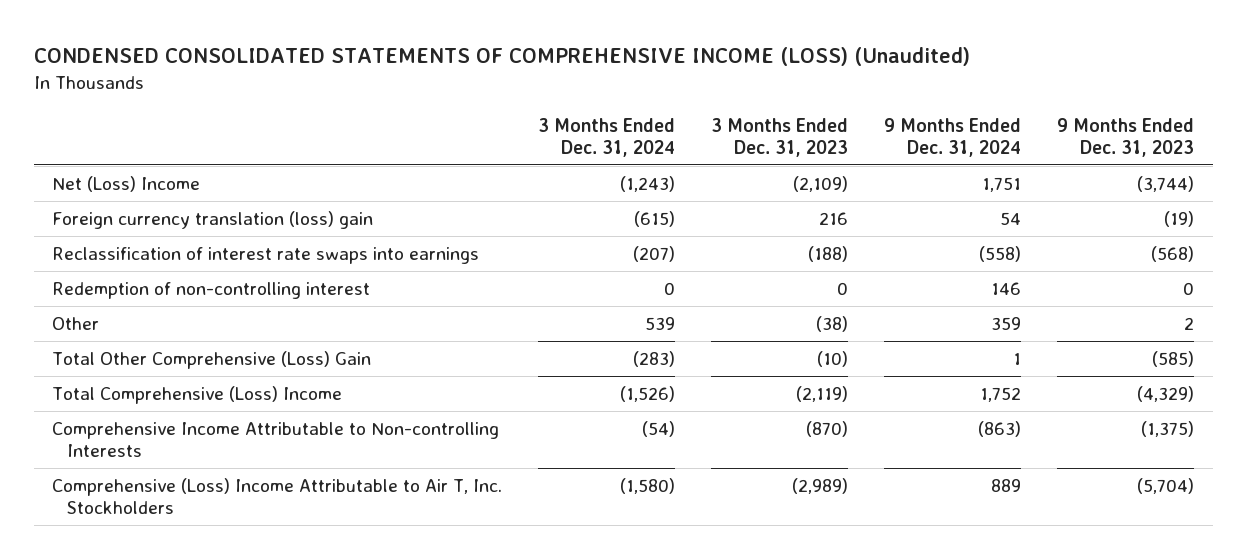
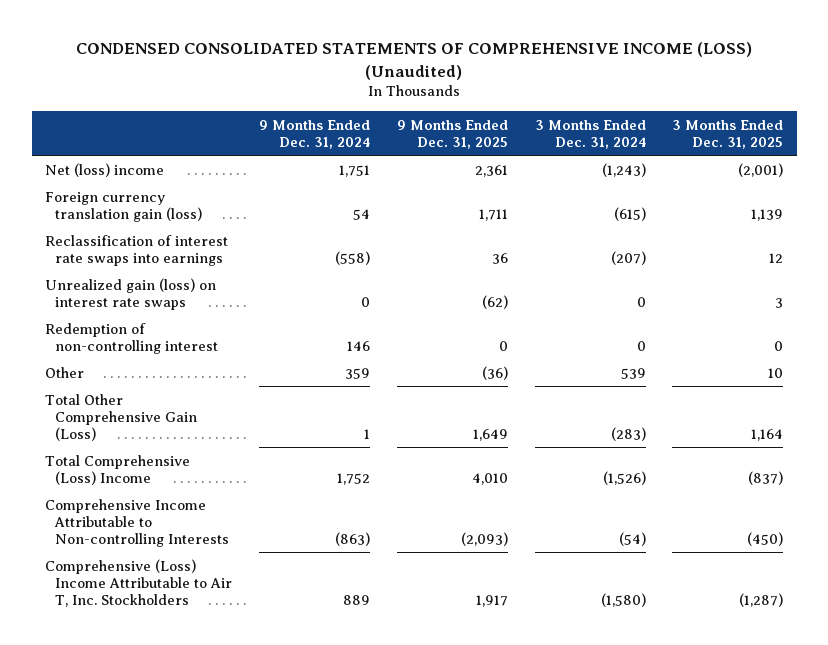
[711,117,849,157] 3 Months Ended Dec. 31, 2023 -> none
[1057,117,1195,157] 9 Months Ended Dec. 31, 2023 -> none
none -> [396,119,508,149] 9 Months Ended Dec. 31, 2025
none -> [672,119,784,149] 3 Months Ended Dec. 31, 2025
[51,175,200,192] Net (Loss) Income -> [44,162,164,177] Net (loss) income
[51,210,373,229] Foreign currency translation (loss) gain -> [44,191,203,222] Foreign currency translation gain (loss)
none -> [44,277,216,310] Unrealized gain (loss) on interest rate swaps
[51,350,371,369] Total Other Comprehensive (Loss) Gain -> [44,393,198,441] Total Other Comprehensive Gain (Loss)

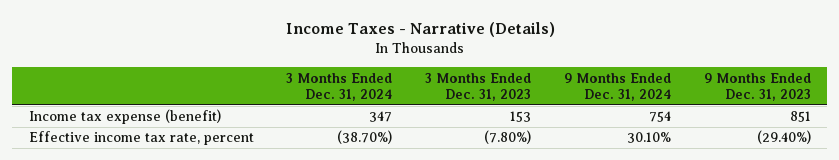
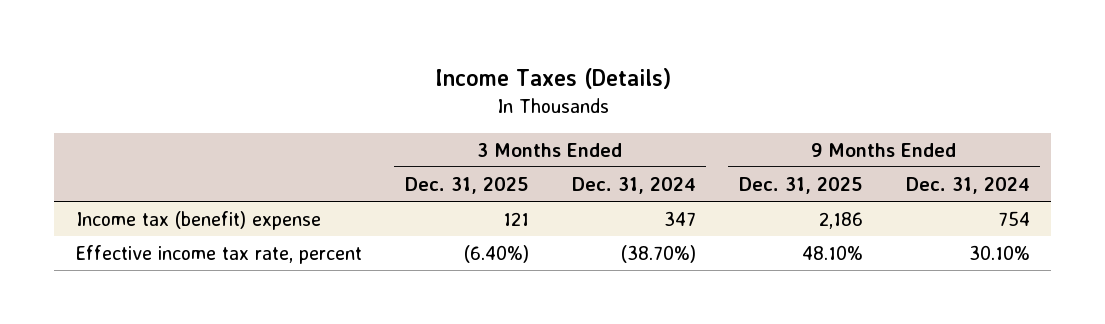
[285,22,555,38] Income Taxes - Narrative (Details) -> [434,67,671,89] Income Taxes (Details)
[425,72,532,102] 3 Months Ended Dec. 31, 2023 -> none
[703,72,811,102] 9 Months Ended Dec. 31, 2023 -> none
none -> [404,176,529,194] Dec. 31, 2025
none -> [738,176,863,194] Dec. 31, 2025
[28,109,221,125] Income tax expense (benefit) -> [75,210,321,230] Income tax (benefit) expense

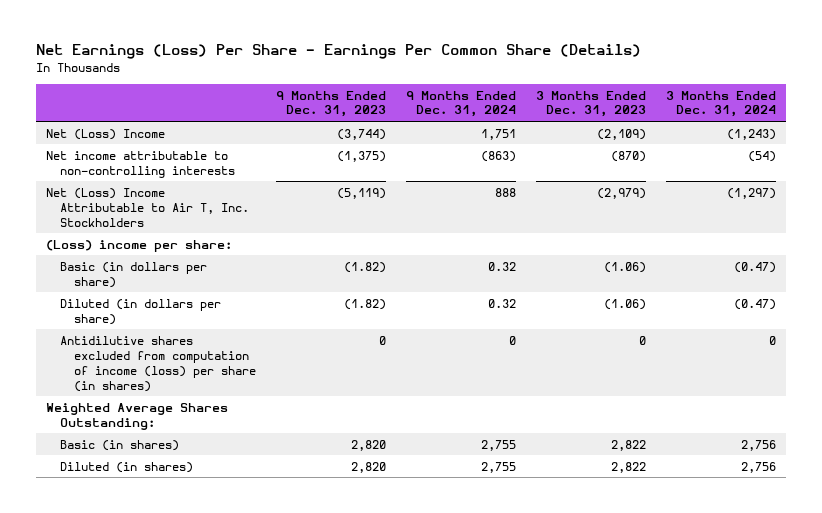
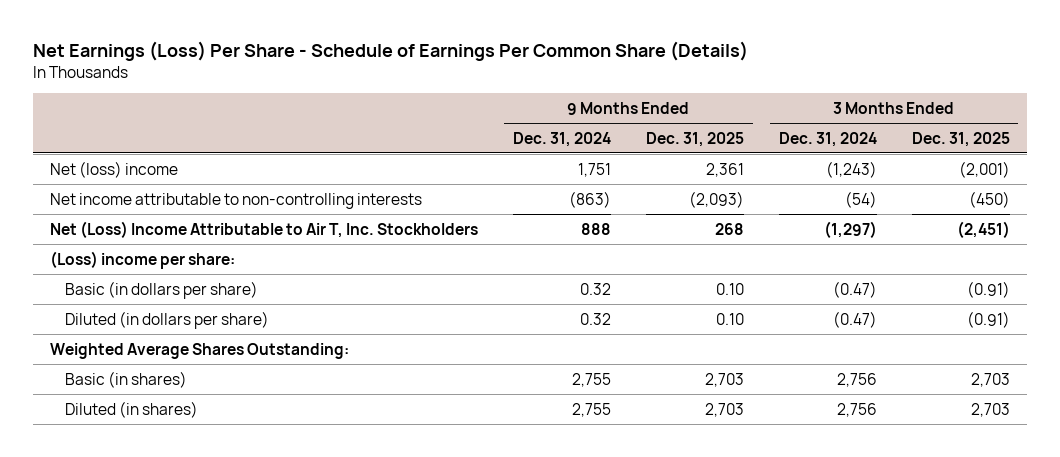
[36,44,642,60] Net Earnings (Loss) Per Share - Earnings Per Common Share (Details) -> [32,40,748,61] Net Earnings (Loss) Per Share - Schedule of Earnings Per Common Share (Details)
[275,90,386,118] 9 Months Ended Dec. 31, 2023 -> none
[535,90,646,118] 3 Months Ended Dec. 31, 2023 -> none
none -> [645,131,744,147] Dec. 31, 2025
none -> [911,131,1010,147] Dec. 31, 2025
[46,128,166,140] Net (Loss) Income -> [50,160,179,178] Net (loss) income
[59,335,256,392] Antidilutive shares excluded from computation of income (loss) per share (in shares) -> none

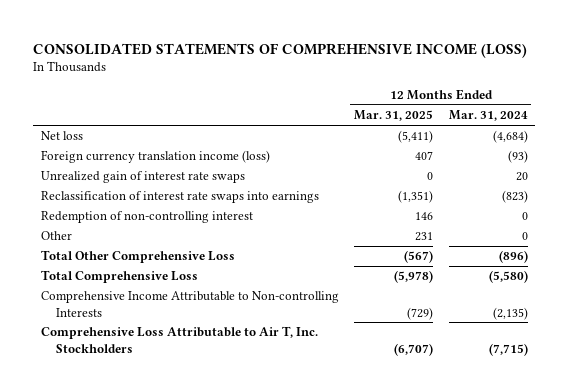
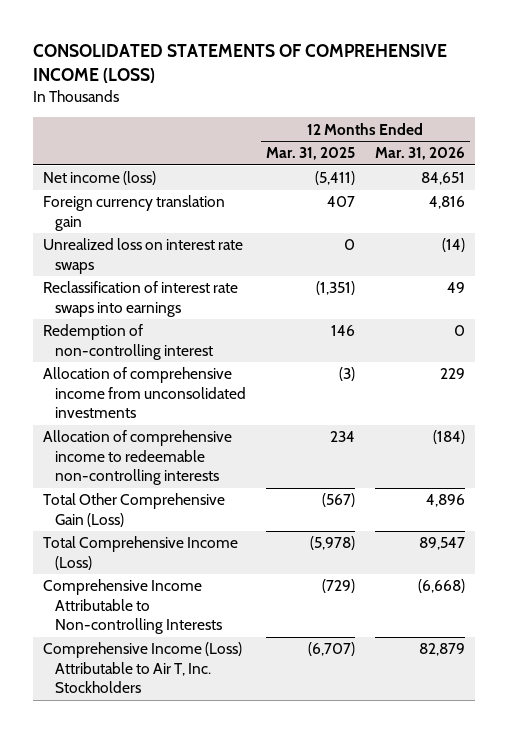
[448,110,528,122] Mar. 31, 2024 -> none
none -> [374,147,465,161] Mar. 31, 2026
[40,131,83,141] Net loss -> [43,171,157,186] Net income (loss)
[40,150,270,164] Foreign currency translation income (loss) -> [43,195,226,231] Foreign currency translation gain
[40,171,245,184] Unrealized gain of interest rate swaps -> [43,238,244,274] Unrealized loss on interest rate swaps
[40,231,72,241] Other -> none
none -> [43,367,246,419] Allocation of comprehensive income from unconsolidated investments
none -> [43,430,233,486] Allocation of comprehensive income to redeemable non-controlling interests
[40,250,235,264] Total Other Comprehensive Loss -> [43,493,226,527] Total Other Comprehensive Gain (Loss)
[40,270,198,284] Total Comprehensive Loss -> [43,536,239,570] Total Comprehensive Income (Loss)
[40,326,318,353] Comprehensive Loss Attributable to Air T, Inc. Stockholders -> [43,642,243,694] Comprehensive Income (Loss) Attributable to Air T, Inc. Stockholders

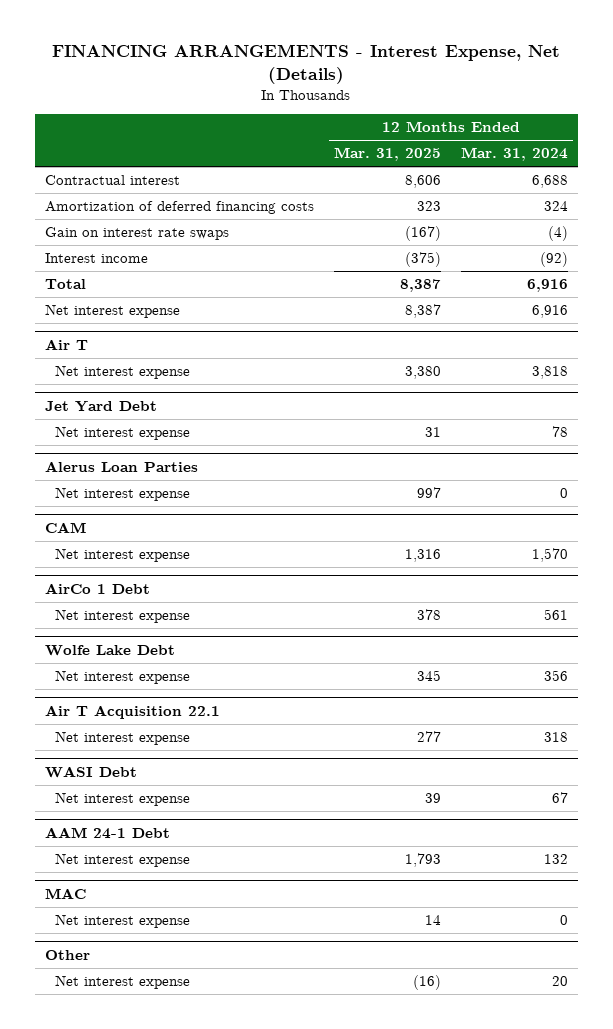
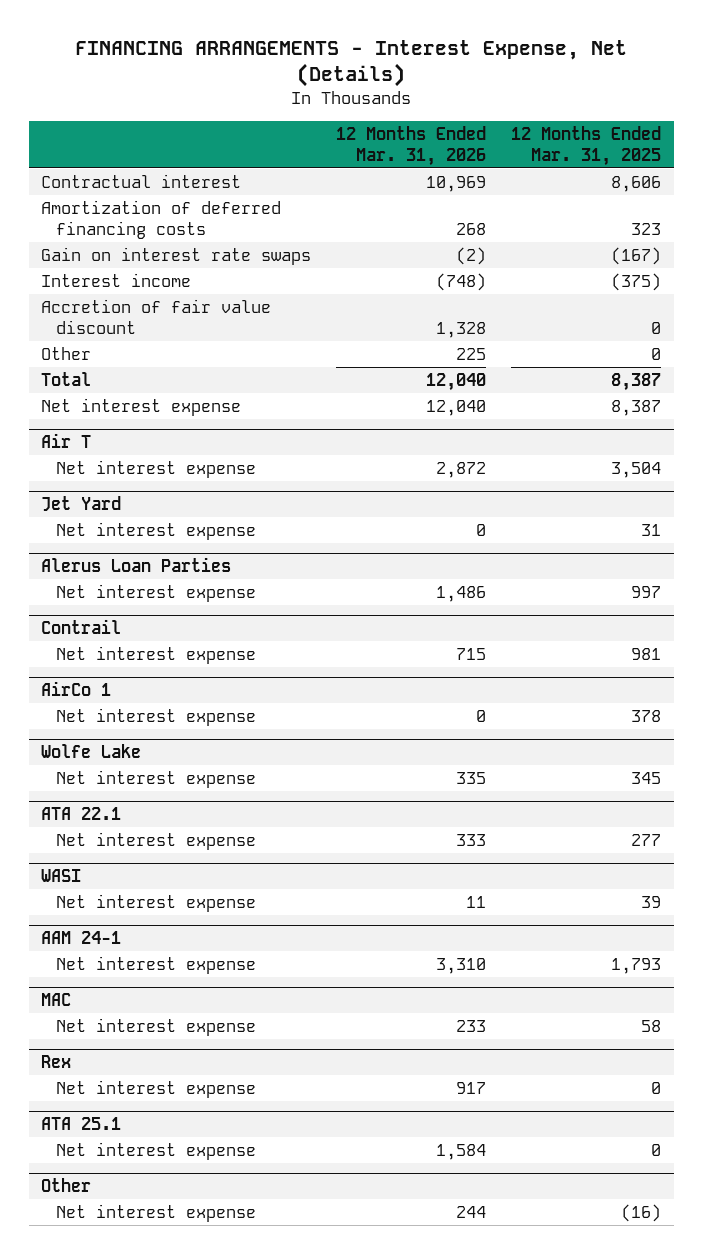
[460,147,568,162] Mar. 31, 2024 -> none
none -> [336,125,487,167] 12 Months Ended Mar. 31, 2026
none -> [41,298,272,334] Accretion of fair value discount
none -> [41,346,92,360] Other
[404,366,441,380] 3,380 -> [611,461,662,478] 3,504
[44,401,157,413] Jet Yard Debt -> [41,496,122,512] Jet Yard
[44,522,86,534] CAM -> [41,619,122,635] Contrail
[404,549,441,563] 1,316 -> [631,647,662,660] 981
[44,583,150,595] AirCo 1 Debt -> [41,681,112,697] AirCo 1
[44,645,175,657] Wolfe Lake Debt -> [41,744,142,759] Wolfe Lake
[44,705,220,720] Air T Acquisition 22.1 -> [41,807,122,821] ATA 22.1
[44,766,137,779] WASI Debt -> [41,869,82,883] WASI
[44,827,170,840] AAM 24-1 Debt -> [41,931,122,945] AAM 24-1
[424,915,441,926] 14 -> [641,1019,662,1032] 58
none -> [41,1055,72,1069] Rex
none -> [56,1079,257,1098] Net interest expense
none -> [41,1117,122,1131] ATA 25.1
none -> [56,1141,257,1160] Net interest expense

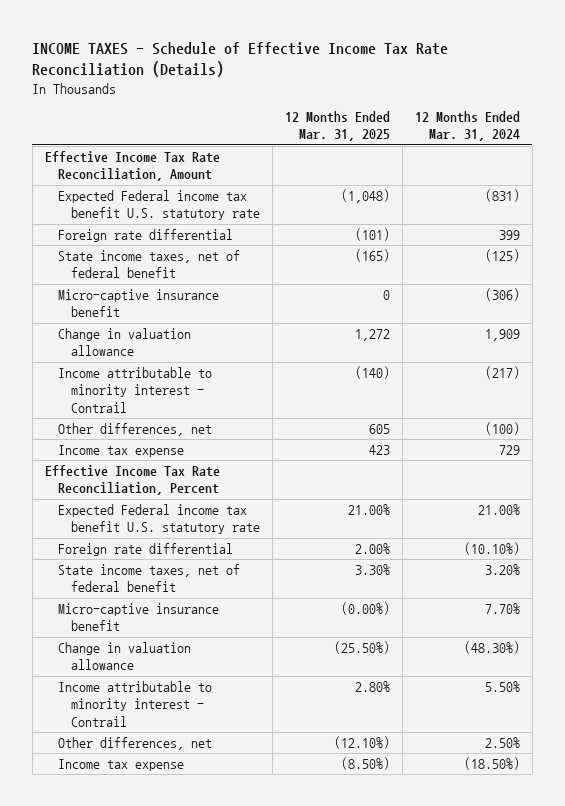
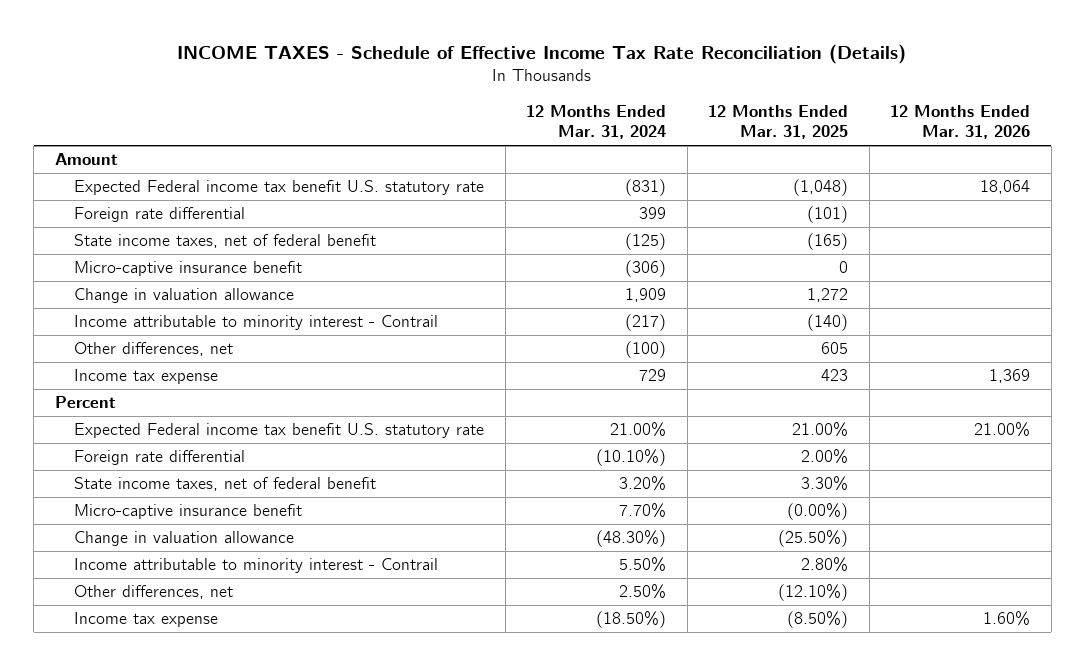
none -> [890,105,1031,140] 12 Months Ended Mar. 31, 2026
[44,151,220,182] Effective Income Tax Rate Reconciliation, Amount -> [54,153,118,166] Amount
[44,465,220,496] Effective Income Tax Rate Reconciliation, Percent -> [54,396,116,409] Percent

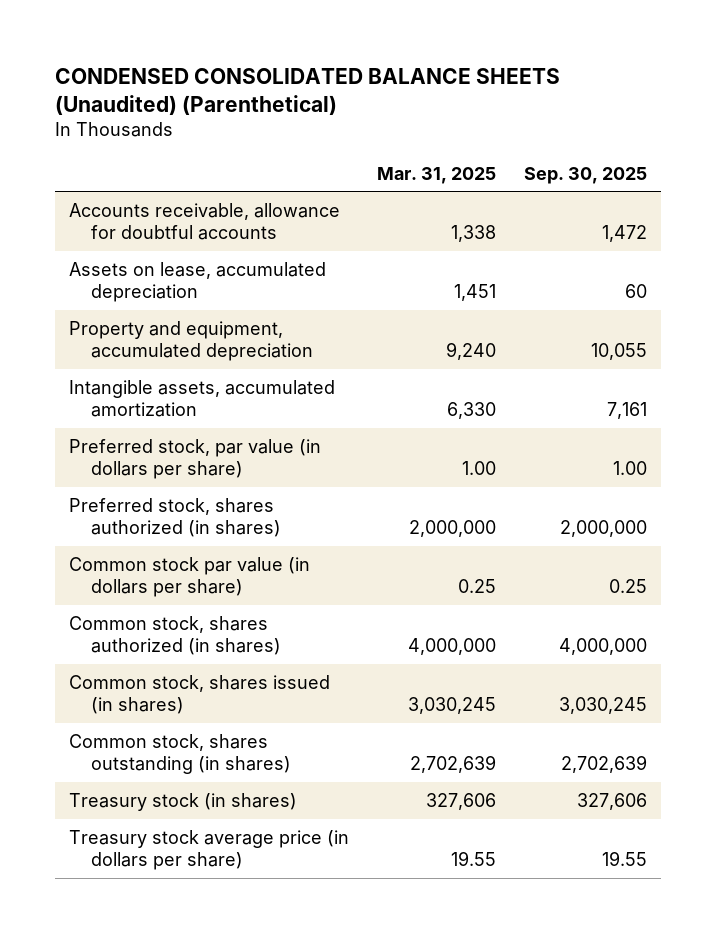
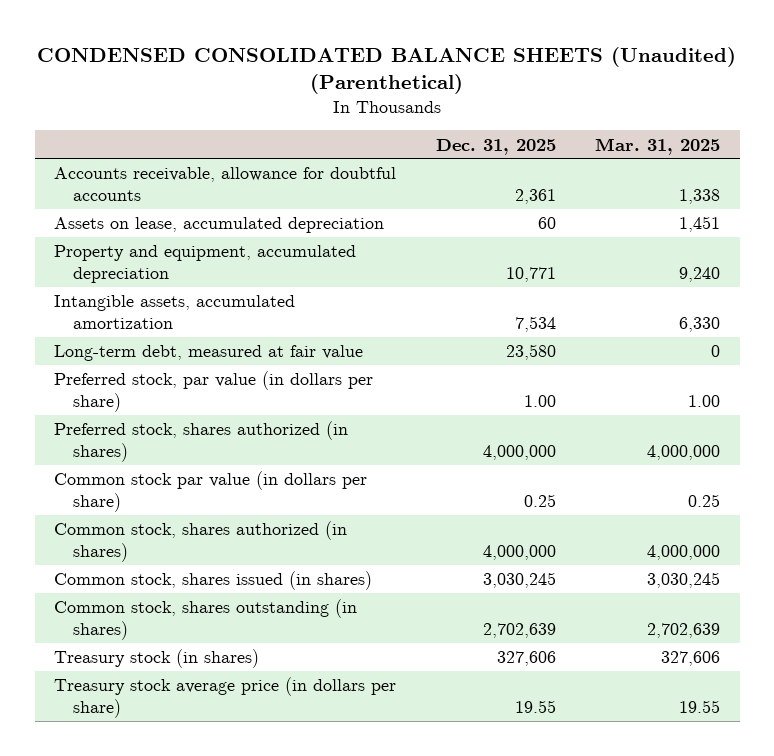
[523,166,647,184] Sep. 30, 2025 -> none
none -> [435,138,556,155] Dec. 31, 2025
none -> [54,345,364,362] Long-term debt, measured at fair value
[409,520,497,538] 2,000,000 -> [646,445,720,461] 4,000,000

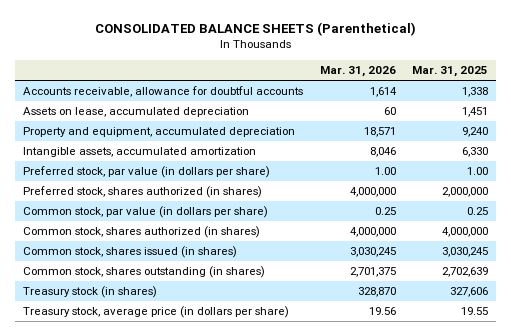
[37,46,737,95] CONDENSED CONSOLIDATED BALANCE SHEETS (Unaudited) (Parenthetical) -> [94,22,416,37] CONSOLIDATED BALANCE SHEETS (Parenthetical)
[435,138,556,155] Dec. 31, 2025 -> none
none -> [319,66,396,78] Mar. 31, 2026
[54,345,364,362] Long-term debt, measured at fair value -> none
[646,445,720,461] 4,000,000 -> [441,187,488,198] 2,000,000
[54,471,368,513] Common stock par value (in dollars per share) -> [23,206,269,219] Common stock, par value (in dollars per share)
[54,677,397,719] Treasury stock average price (in dollars per share) -> [23,306,290,319] Treasury stock, average price (in dollars per share)

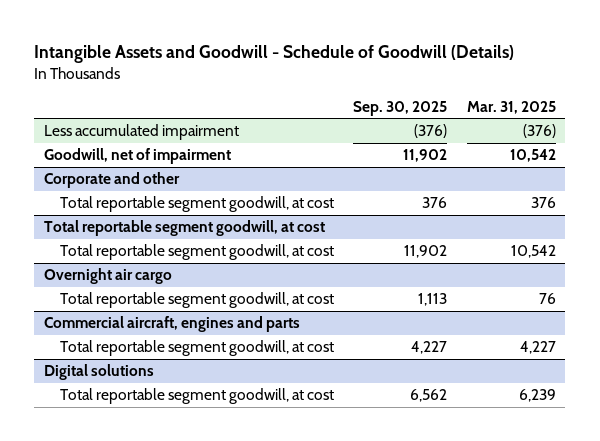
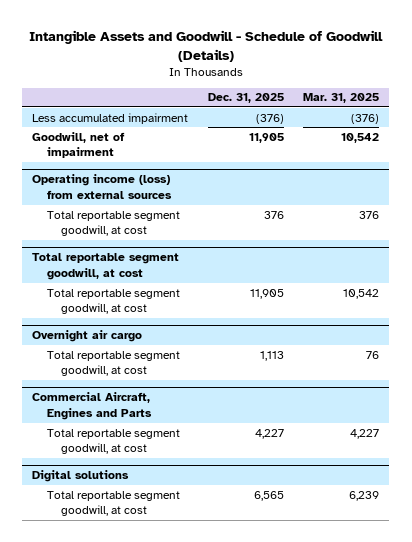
[353,100,448,116] Sep. 30, 2025 -> none
none -> [207,93,284,104] Dec. 31, 2025
[44,172,181,189] Corporate and other -> [32,174,172,199] Operating income (loss) from external sources
[44,316,301,333] Commercial aircraft, engines and parts -> [32,392,152,420] Commercial Aircraft, Engines and Parts

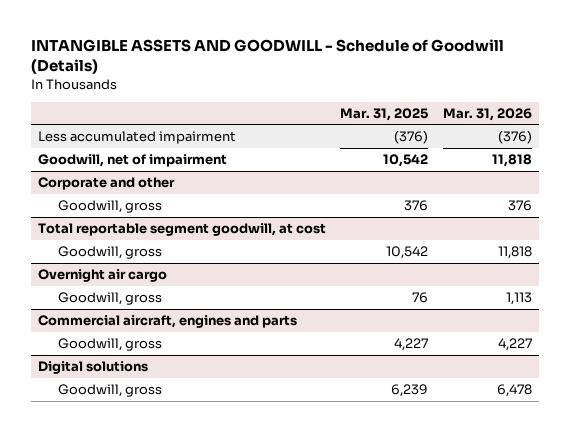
[28,30,383,62] Intangible Assets and Goodwill - Schedule of Goodwill (Details) -> [31,39,505,75] INTANGIBLE ASSETS AND GOODWILL - Schedule of Goodwill (Details)
[207,93,284,104] Dec. 31, 2025 -> none
none -> [442,107,532,121] Mar. 31, 2026
[32,174,172,199] Operating income (loss) from external sources -> [38,177,176,191] Corporate and other
[46,210,180,237] Total reportable segment goodwill, at cost -> [57,200,162,214] Goodwill, gross
[46,288,180,315] Total reportable segment goodwill, at cost -> [57,246,162,260] Goodwill, gross
[46,350,180,377] Total reportable segment goodwill, at cost -> [57,292,162,306] Goodwill, gross
[32,392,152,420] Commercial Aircraft, Engines and Parts -> [38,315,298,329] Commercial aircraft, engines and parts
[46,428,180,455] Total reportable segment goodwill, at cost -> [57,338,162,352] Goodwill, gross
[46,490,180,517] Total reportable segment goodwill, at cost -> [57,384,162,398] Goodwill, gross

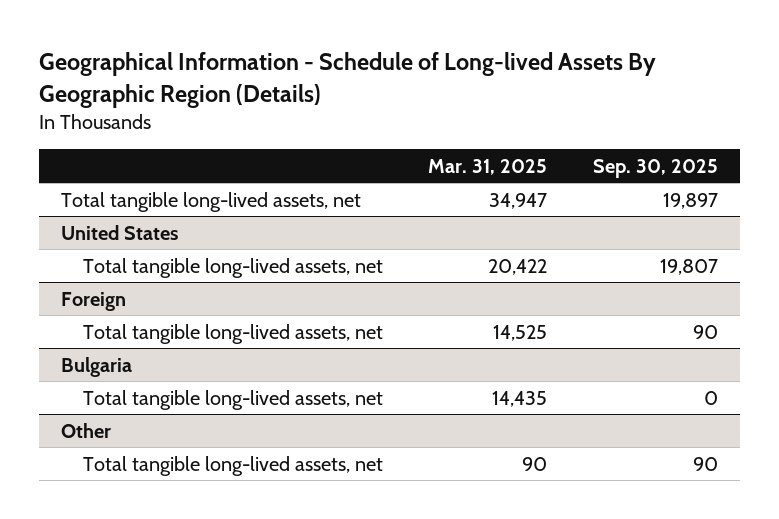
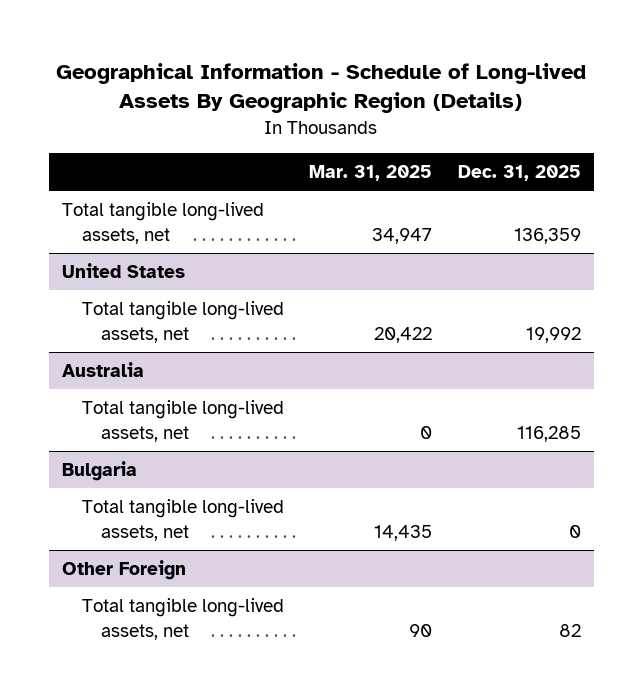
[592,158,718,178] Sep. 30, 2025 -> none
none -> [457,165,581,182] Dec. 31, 2025
[61,291,127,311] Foreign -> none
none -> [61,361,144,377] Australia
[493,324,548,341] 14,525 -> [420,425,433,439] 0
[61,422,112,438] Other -> [61,559,186,580] Other Foreign

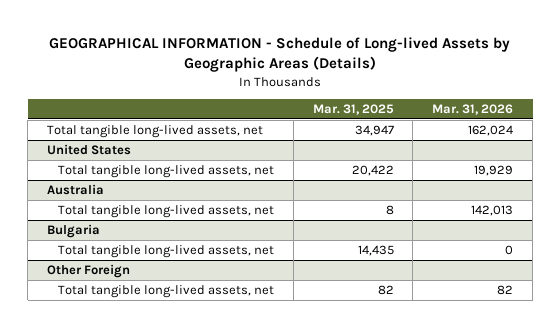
[56,62,587,114] Geographical Information - Schedule of Long-lived Assets By Geographic Region (Details) -> [49,36,511,73] GEOGRAPHICAL INFORMATION - Schedule of Long-lived Assets by Geographic Areas (Details)
[457,165,581,182] Dec. 31, 2025 -> none
none -> [432,103,514,115] Mar. 31, 2026
[420,425,433,439] 0 -> [385,205,394,216] 8
[409,623,433,637] 90 -> [377,285,394,296] 82

